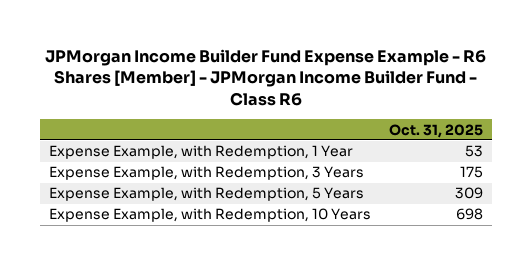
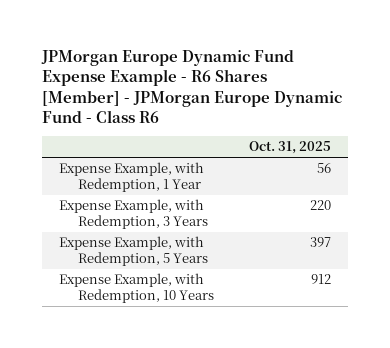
[44,48,486,107] JPMorgan Income Builder Fund Expense Example - R6 Shares [Member] - JPMorgan Income Builder Fund - Class R6 -> [41,50,343,123] JPMorgan Europe Dynamic Fund Expense Example - R6 Shares [Member] - JPMorgan Europe Dynamic Fund - Class R6
[464,145,483,158] 53 -> [316,163,331,174] 56
[459,166,483,179] 175 -> [309,200,331,211] 220
[454,187,483,200] 309 -> [309,237,331,248] 397
[455,208,483,221] 698 -> [310,274,331,285] 912

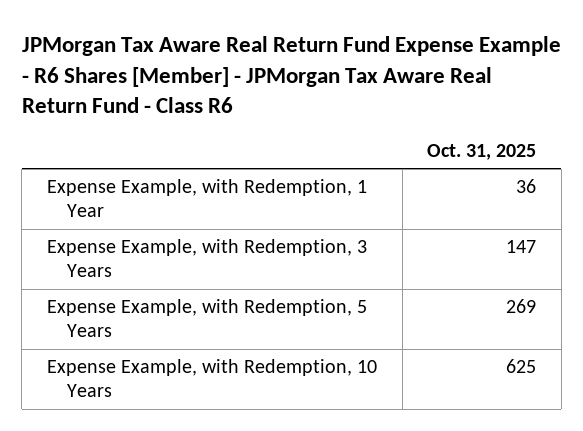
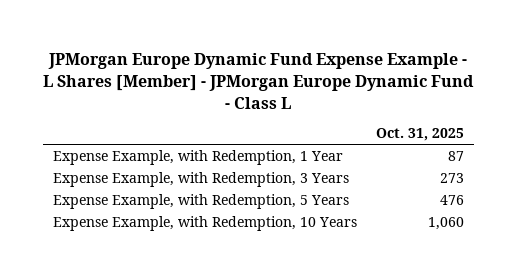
[21,36,561,114] JPMorgan Tax Aware Real Return Fund Expense Example - R6 Shares [Member] - JPMorgan Tax Aware Real Return Fund - Class R6 -> [43,52,475,109] JPMorgan Europe Dynamic Fund Expense Example - L Shares [Member] - JPMorgan Europe Dynamic Fund - Class L
[516,179,537,194] 36 -> [448,150,465,161] 87
[506,240,537,254] 147 -> [440,172,465,183] 273
[506,299,537,314] 269 -> [440,194,465,205] 476
[506,359,537,374] 625 -> [428,216,465,230] 1,060

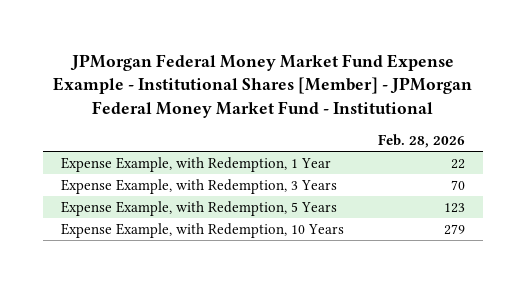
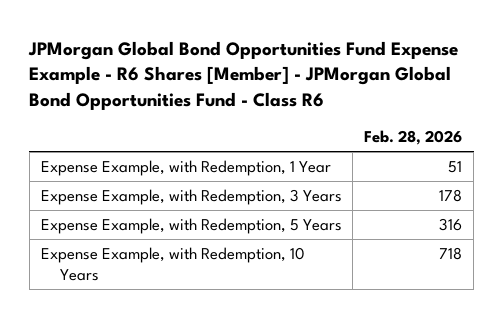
[53,53,473,118] JPMorgan Federal Money Market Fund Expense Example - Institutional Shares [Member] - JPMorgan Federal Money Market Fund - Institutional -> [28,40,459,110] JPMorgan Global Bond Opportunities Fund Expense Example - R6 Shares [Member] - JPMorgan Global Bond Opportunities Fund - Class R6
[451,158,466,169] 22 -> [448,160,463,173] 51
[451,179,466,190] 70 -> [439,188,463,202] 178
[444,202,466,213] 123 -> [439,217,463,231] 316
[444,223,466,235] 279 -> [439,246,463,260] 718

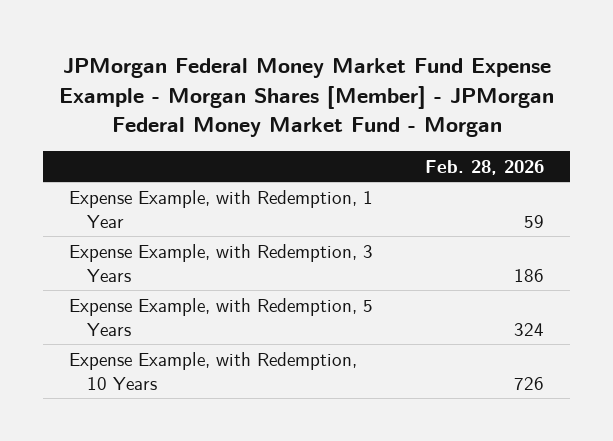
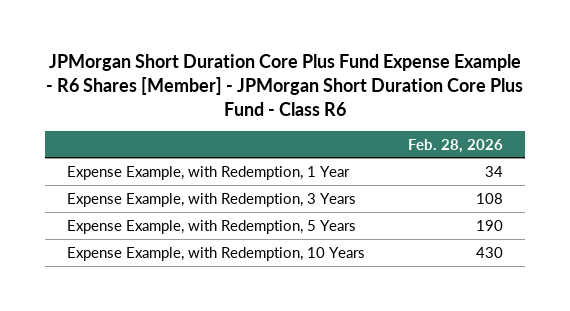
[58,57,554,138] JPMorgan Federal Money Market Fund Expense Example - Morgan Shares [Member] - JPMorgan Federal Money Market Fund - Morgan -> [46,54,524,116] JPMorgan Short Duration Core Plus Fund Expense Example - R6 Shares [Member] - JPMorgan Short Duration Core Plus Fund - Class R6
[524,215,545,229] 59 -> [485,165,504,177] 34
[514,269,545,283] 186 -> [476,192,504,204] 108
[514,323,545,337] 324 -> [476,219,504,231] 190
[514,377,545,391] 726 -> [476,246,504,258] 430

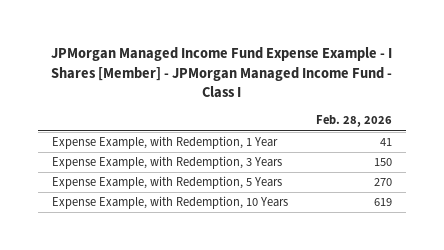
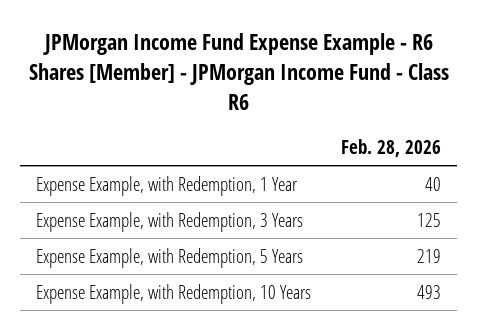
[51,46,393,99] JPMorgan Managed Income Fund Expense Example - I Shares [Member] - JPMorgan Managed Income Fund - Class I -> [28,33,449,110] JPMorgan Income Fund Expense Example - R6 Shares [Member] - JPMorgan Income Fund - Class R6
[380,138,393,147] 41 -> [425,176,442,191] 40
[374,158,393,167] 150 -> [417,212,442,227] 125
[374,178,393,187] 270 -> [417,248,442,263] 219
[374,198,393,207] 619 -> [417,284,442,299] 493

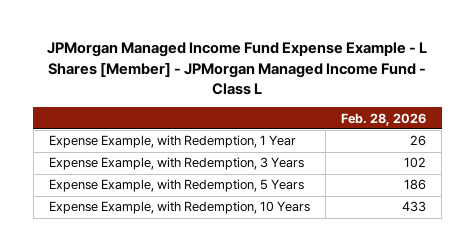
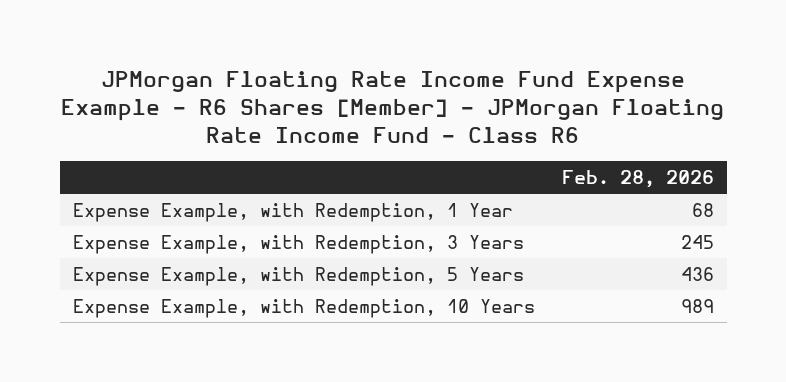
[47,42,428,96] JPMorgan Managed Income Fund Expense Example - L Shares [Member] - JPMorgan Managed Income Fund - Class L -> [61,71,725,143] JPMorgan Floating Rate Income Fund Expense Example - R6 Shares [Member] - JPMorgan Floating Rate Income Fund - Class R6
[410,135,427,147] 26 -> [691,202,714,217] 68
[404,157,427,169] 102 -> [680,234,714,249] 245
[404,179,427,191] 186 -> [680,266,714,281] 436
[402,201,427,213] 433 -> [680,298,714,313] 989

